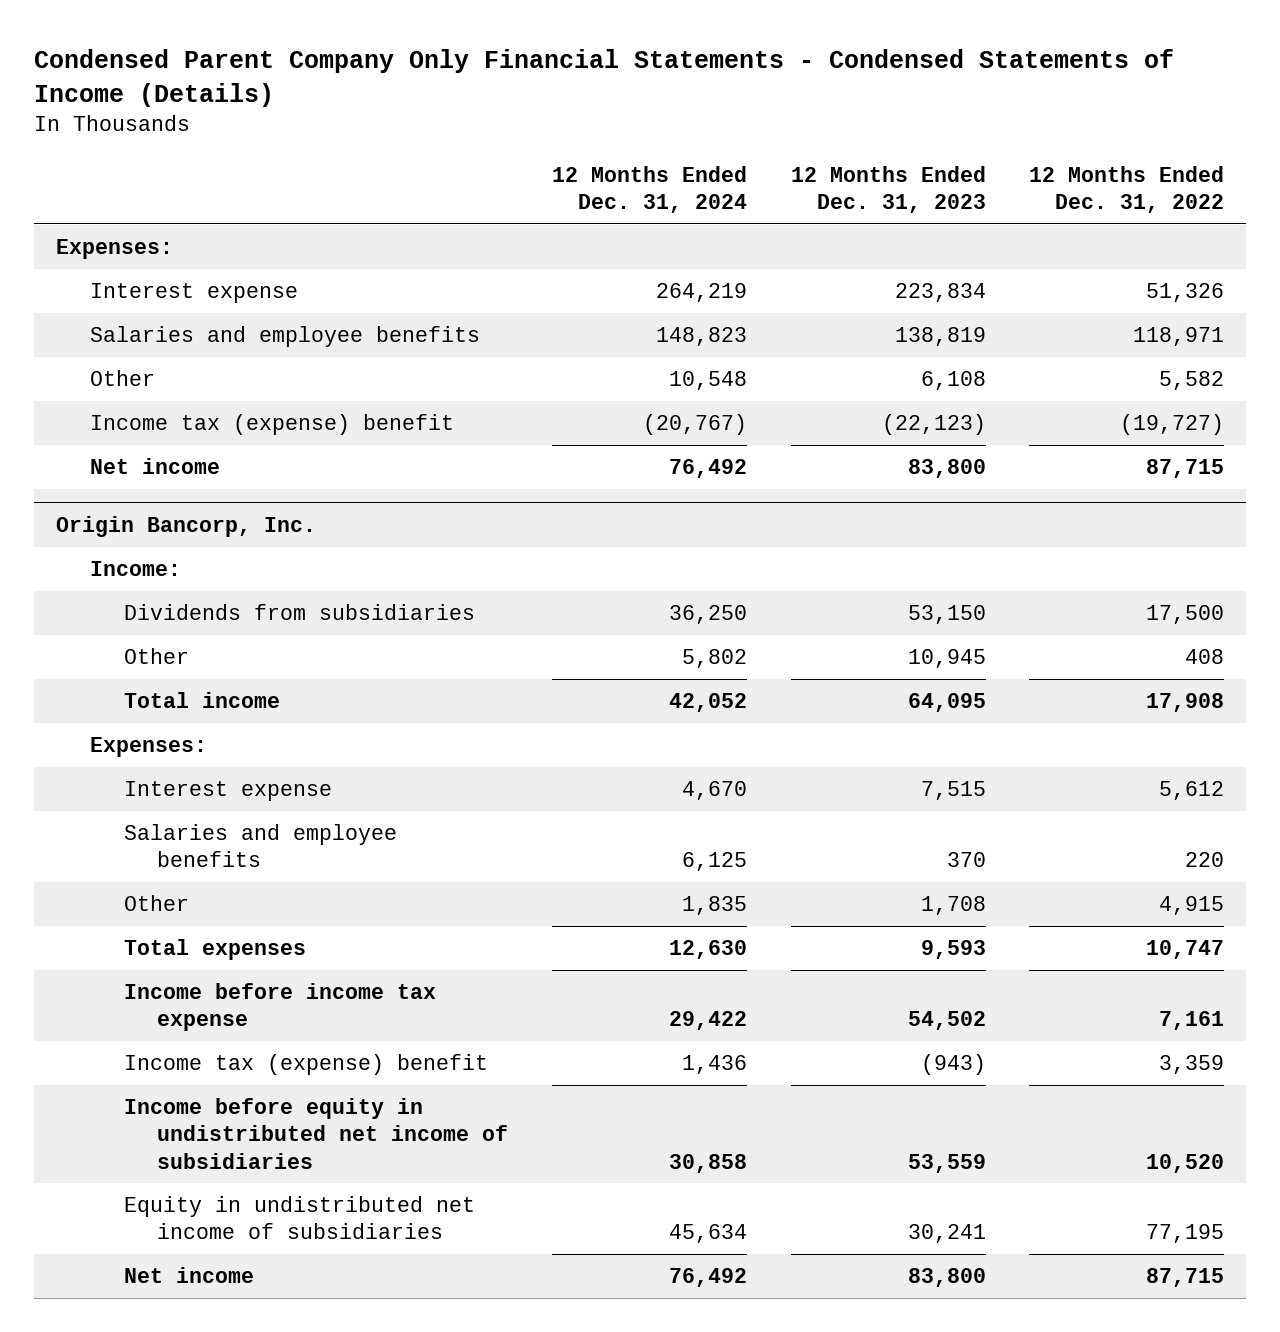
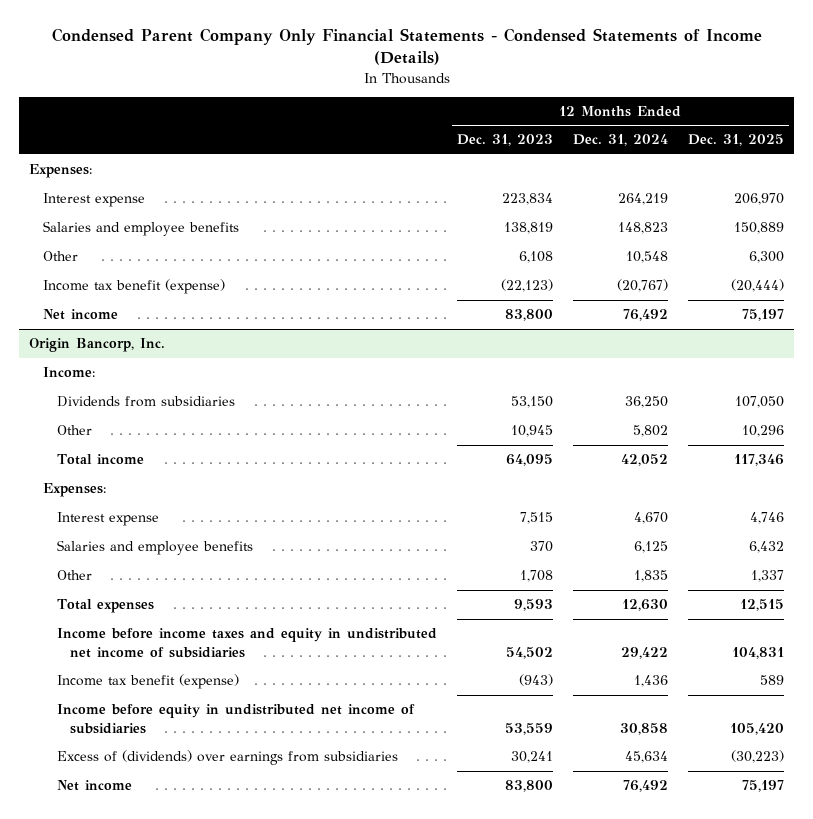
[1029,165,1225,213] 12 Months Ended Dec. 31, 2022 -> none
none -> [687,134,784,147] Dec. 31, 2025
[89,414,454,436] Income tax (expense) benefit -> [43,279,226,295] Income tax benefit (expense)
[123,983,436,1032] Income before income tax expense -> [56,628,437,658] Income before income taxes and equity in undistributed net income of subsidiaries
[123,1054,488,1076] Income tax (expense) benefit -> [56,674,239,690] Income tax benefit (expense)
[123,1196,475,1240] Equity in undistributed net income of subsidiaries -> [56,750,398,766] Excess of (dividends) over earnings from subsidiaries

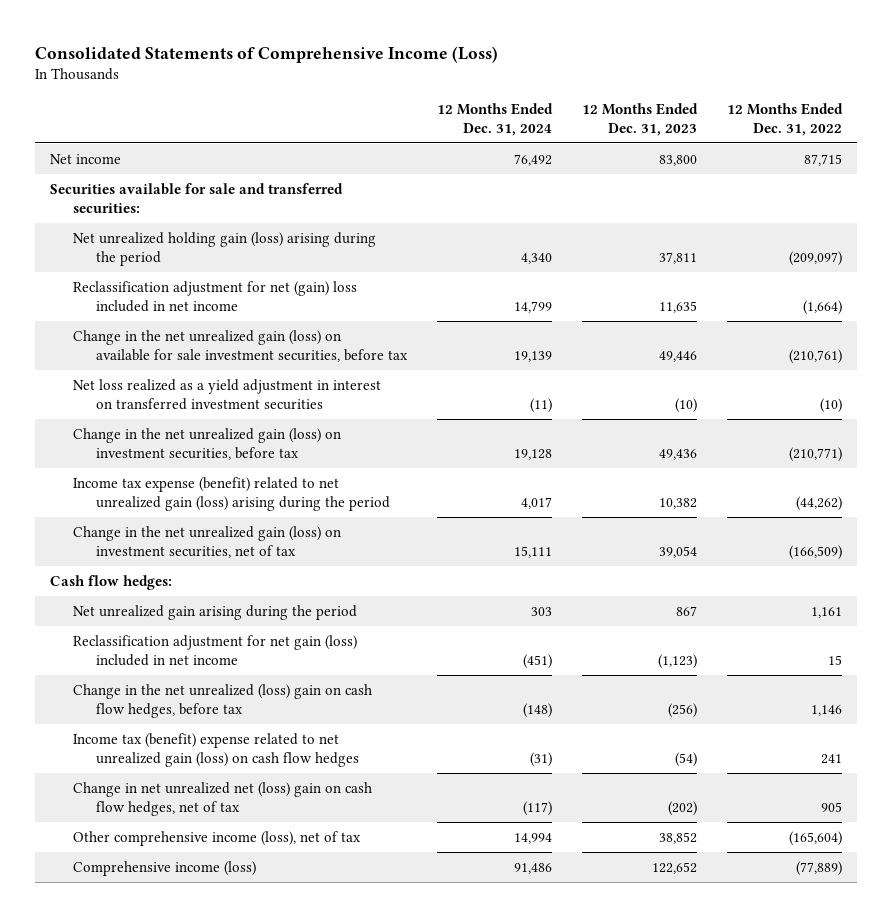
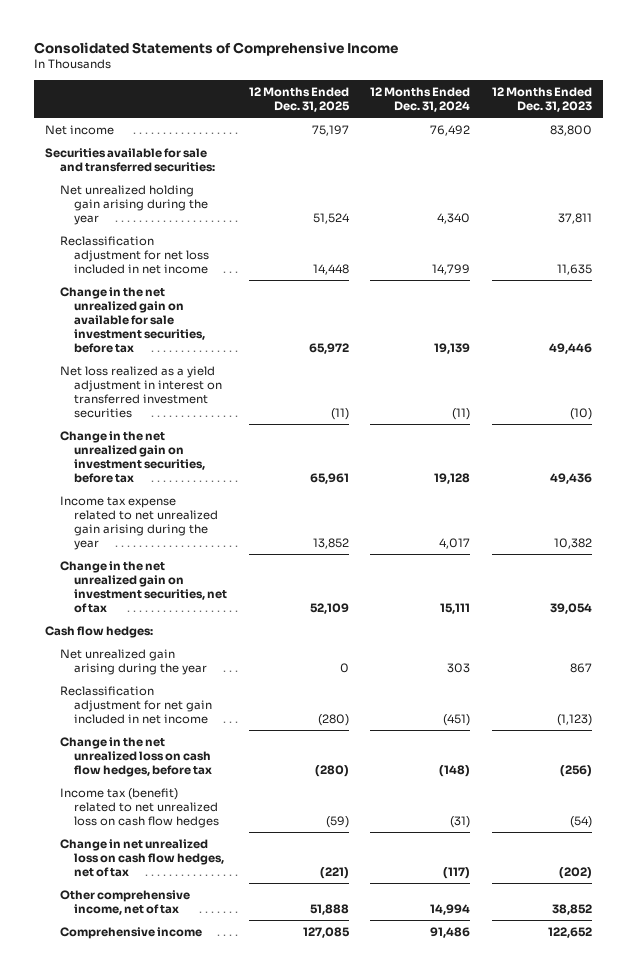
[35,45,499,63] Consolidated Statements of Comprehensive Income (Loss) -> [34,41,399,56] Consolidated Statements of Comprehensive Income
[727,102,844,136] 12 Months Ended Dec. 31, 2022 -> none
none -> [248,86,350,112] 12 Months Ended Dec. 31, 2025
[73,231,377,266] Net unrealized holding gain (loss) arising during the period -> [59,184,209,225] Net unrealized holding gain arising during the year
[73,280,358,312] Reclassification adjustment for net (gain) loss included in net income -> [59,235,210,274] Reclassification adjustment for net loss included in net income
[73,329,409,362] Change in the net unrealized gain (loss) on available for sale investment securities, before tax -> [59,286,206,353] Change in the net unrealized gain on available for sale investment securities, before tax
[73,427,342,460] Change in the net unrealized gain (loss) on investment securities, before tax -> [59,430,206,483] Change in the net unrealized gain on investment securities, before tax
[73,476,391,511] Income tax expense (benefit) related to net unrealized gain (loss) arising during the period -> [59,495,219,550] Income tax expense related to net unrealized gain arising during the year
[73,525,342,558] Change in the net unrealized gain (loss) on investment securities, net of tax -> [59,560,228,613] Change in the net unrealized gain on investment securities, net of tax
[73,604,358,620] Net unrealized gain arising during the period -> [59,648,208,675] Net unrealized gain arising during the year
[73,634,358,666] Reclassification adjustment for net gain (loss) included in net income -> [59,685,213,724] Reclassification adjustment for net gain included in net income
[73,683,373,718] Change in the net unrealized (loss) gain on cash flow hedges, before tax -> [59,736,213,777] Change in the net unrealized loss on cash flow hedges, before tax
[73,732,360,767] Income tax (benefit) expense related to net unrealized gain (loss) on cash flow hedges -> [59,787,220,828] Income tax (benefit) related to net unrealized loss on cash flow hedges
[73,781,373,816] Change in net unrealized net (loss) gain on cash flow hedges, net of tax -> [59,838,225,877] Change in net unrealized loss on cash flow hedges, net of tax
[73,830,362,846] Other comprehensive income (loss), net of tax -> [59,889,190,915] Other comprehensive income, net of tax
[73,860,257,876] Comprehensive income (loss) -> [59,926,202,939] Comprehensive income

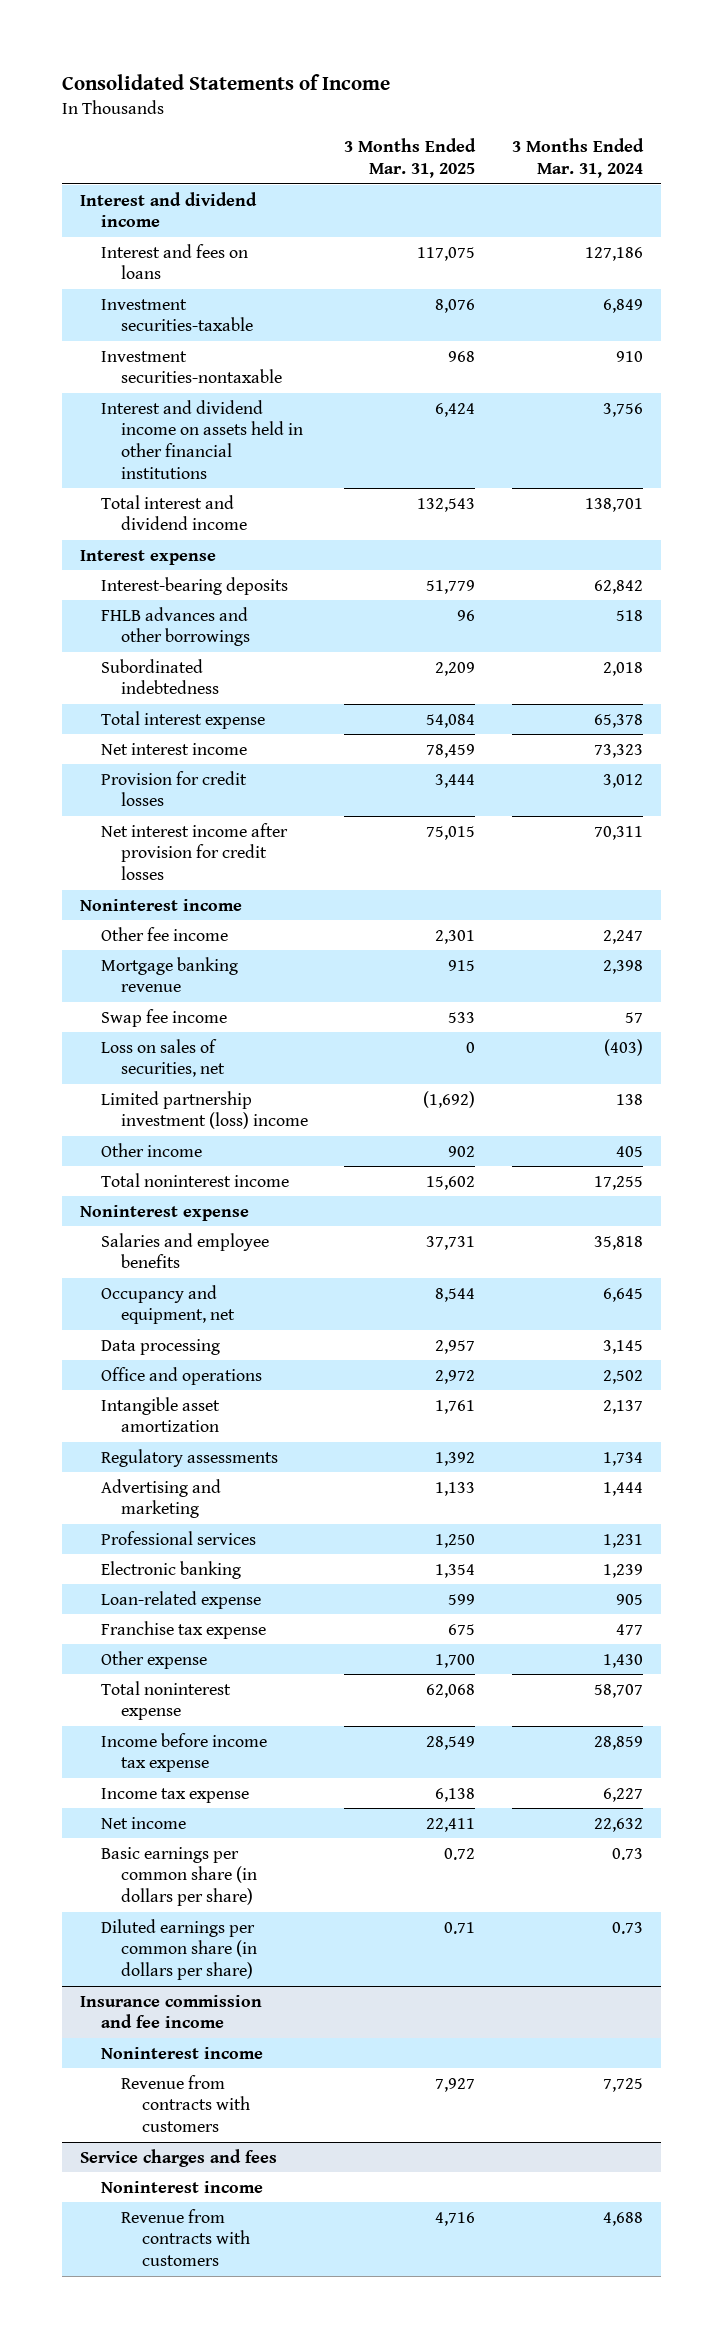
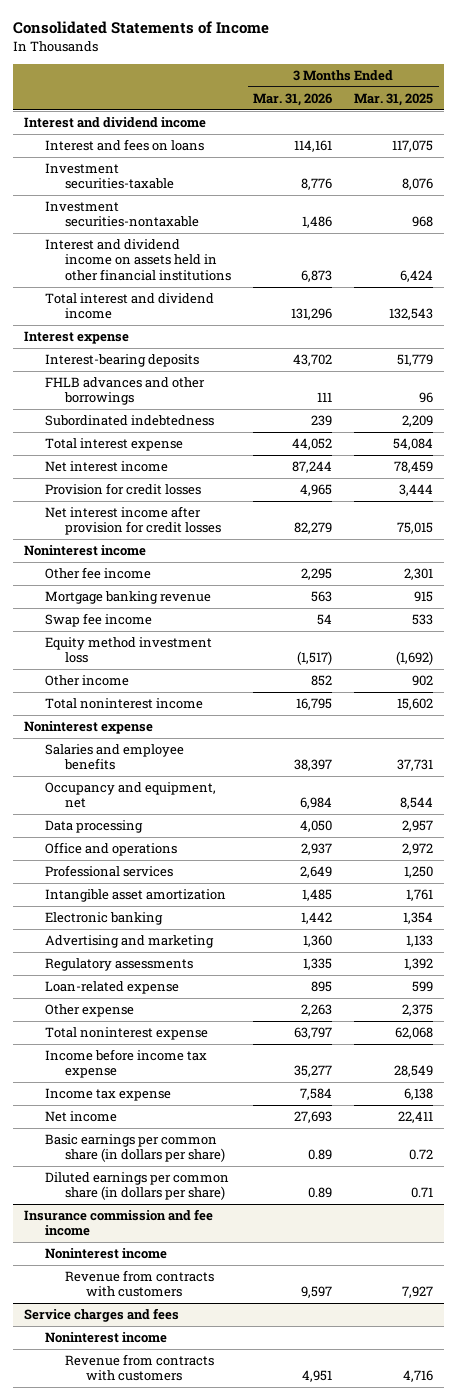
[511,138,644,178] 3 Months Ended Mar. 31, 2024 -> none
none -> [253,92,333,106] Mar. 31, 2026
[100,1038,226,1078] Loss on sales of securities, net -> none
[100,1090,309,1130] Limited partnership investment (loss) income -> [44,637,212,664] Equity method investment loss
[100,1396,220,1433] Intangible asset amortization -> [44,889,226,903] Intangible asset amortization
[100,1478,221,1519] Advertising and marketing -> [44,935,214,949] Advertising and marketing
[100,1448,278,1467] Regulatory assessments -> [44,958,193,972] Regulatory assessments
[100,1620,266,1639] Franchise tax expense -> none
[435,1653,476,1668] 1,700 -> [402,1004,434,1017] 2,375

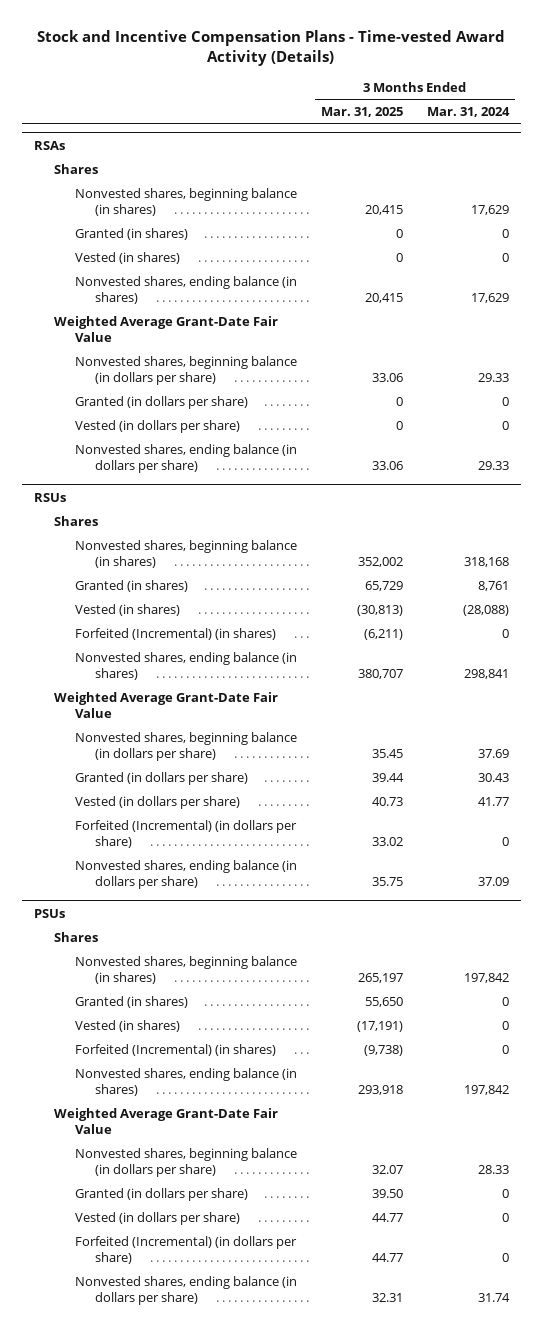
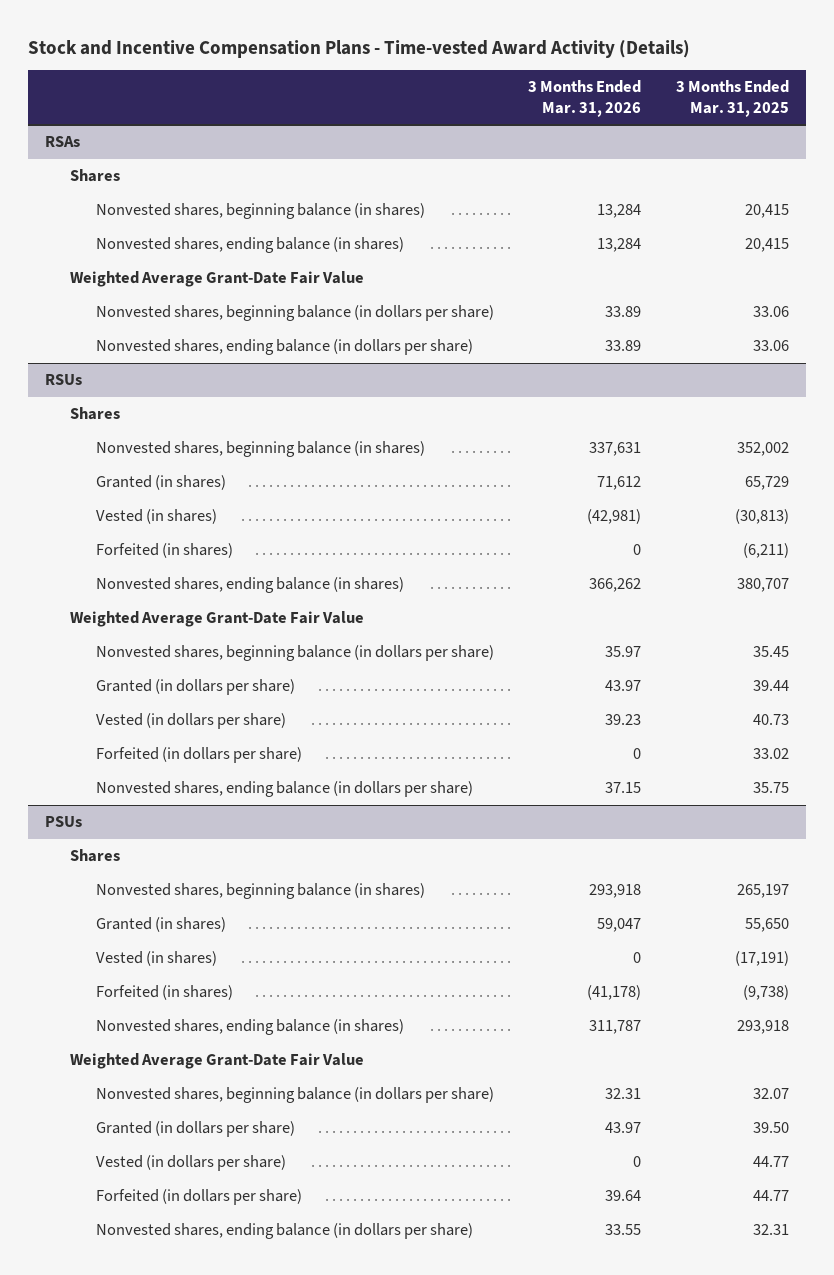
[426,107,510,118] Mar. 31, 2024 -> none
none -> [528,80,642,118] 3 Months Ended Mar. 31, 2026
[74,227,188,240] Granted (in shares) -> none
[74,251,180,264] Vested (in shares) -> none
[74,395,248,409] Granted (in dollars per share) -> none
[74,419,240,433] Vested (in dollars per share) -> none
[74,627,276,640] Forfeited (Incremental) (in shares) -> [95,543,233,559] Forfeited (in shares)
[74,819,297,848] Forfeited (Incremental) (in dollars per share) -> [95,747,302,764] Forfeited (in dollars per share)
[74,1043,276,1056] Forfeited (Incremental) (in shares) -> [95,985,233,1001] Forfeited (in shares)
[74,1235,297,1264] Forfeited (Incremental) (in dollars per share) -> [95,1189,302,1206] Forfeited (in dollars per share)

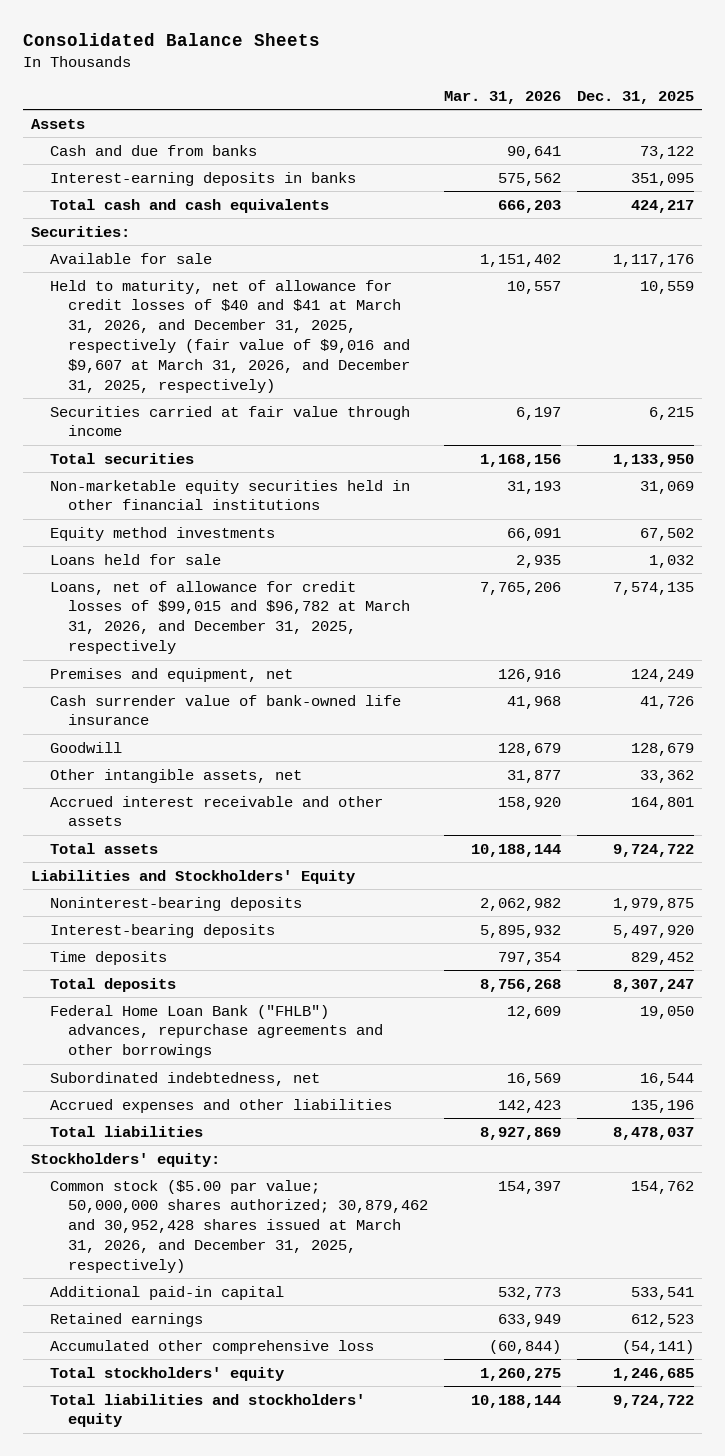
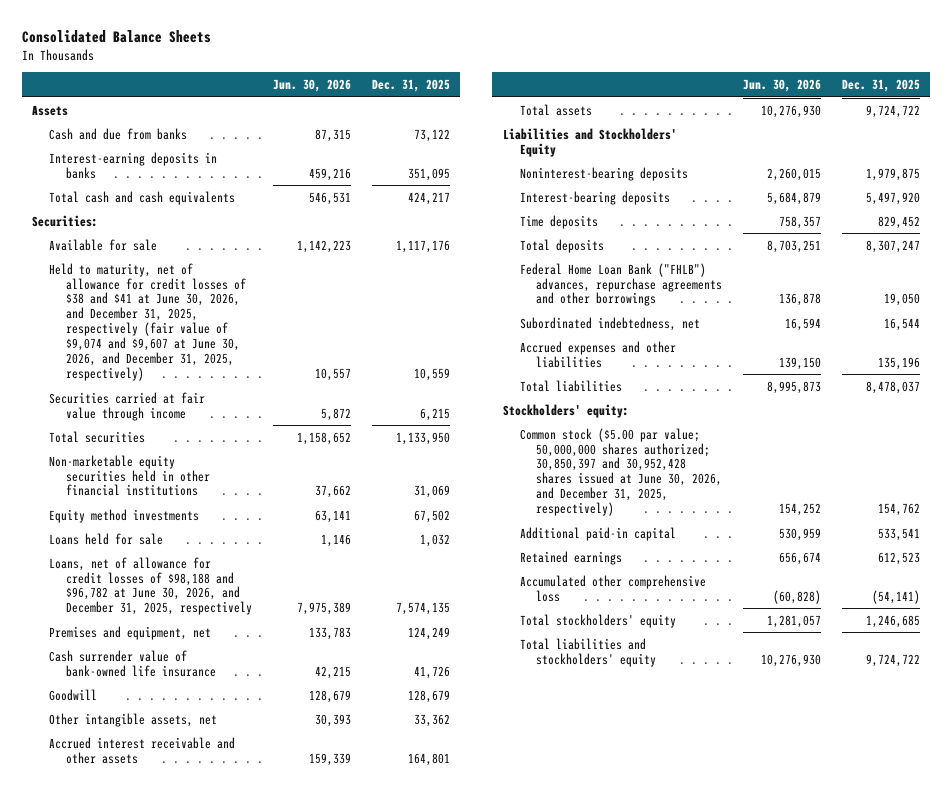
[444,90,562,104] Mar. 31, 2026 -> none
none -> [272,79,351,93] Jun. 30, 2026
[49,279,411,393] Held to maturity, net of allowance for credit losses of $40 and $41 at March 31, 2026, and December 31, 2025, respectively (fair value of $9,016 and $9,607 at March 31, 2026, and December 31, 2025, respectively) -> [49,262,247,382] Held to maturity, net of allowance for credit losses of $38 and $41 at June 30, 2026, and December 31, 2025, respectively (fair value of $9,074 and $9,607 at June 30, 2026, and December 31, 2025, respectively)
[49,580,411,655] Loans, net of allowance for credit losses of $99,015 and $96,782 at March 31, 2026, and December 31, 2025, respectively -> [49,556,253,616] Loans, net of allowance for credit losses of $98,188 and $96,782 at June 30, 2026, and December 31, 2025, respectively
[49,1179,429,1273] Common stock ($5.00 par value; 50,000,000 shares authorized; 30,879,462 and 30,952,428 shares issued at March 31, 2026, and December 31, 2025, respectively) -> [519,427,723,517] Common stock ($5.00 par value; 50,000,000 shares authorized; 30,850,397 and 30,952,428 shares issued at June 30, 2026, and December 31, 2025, respectively)

